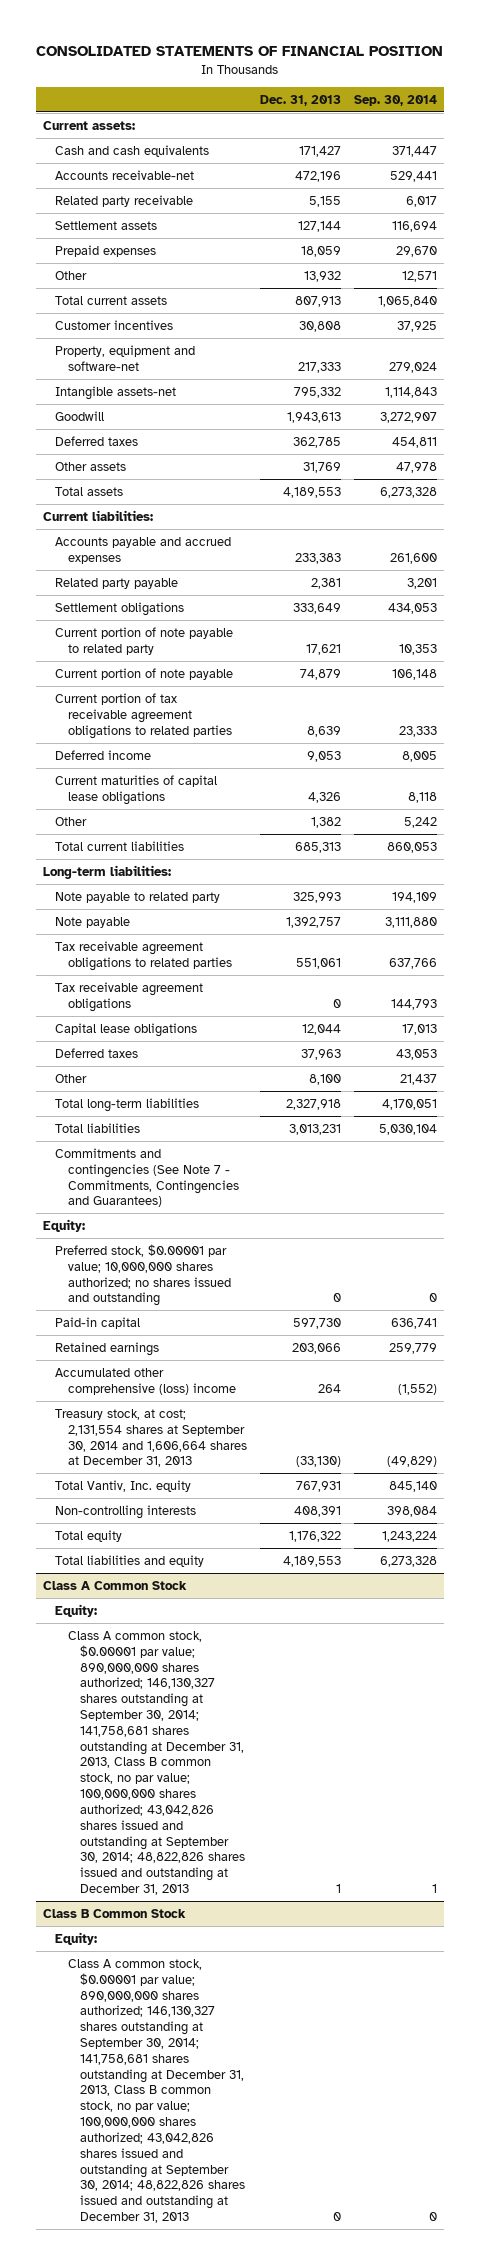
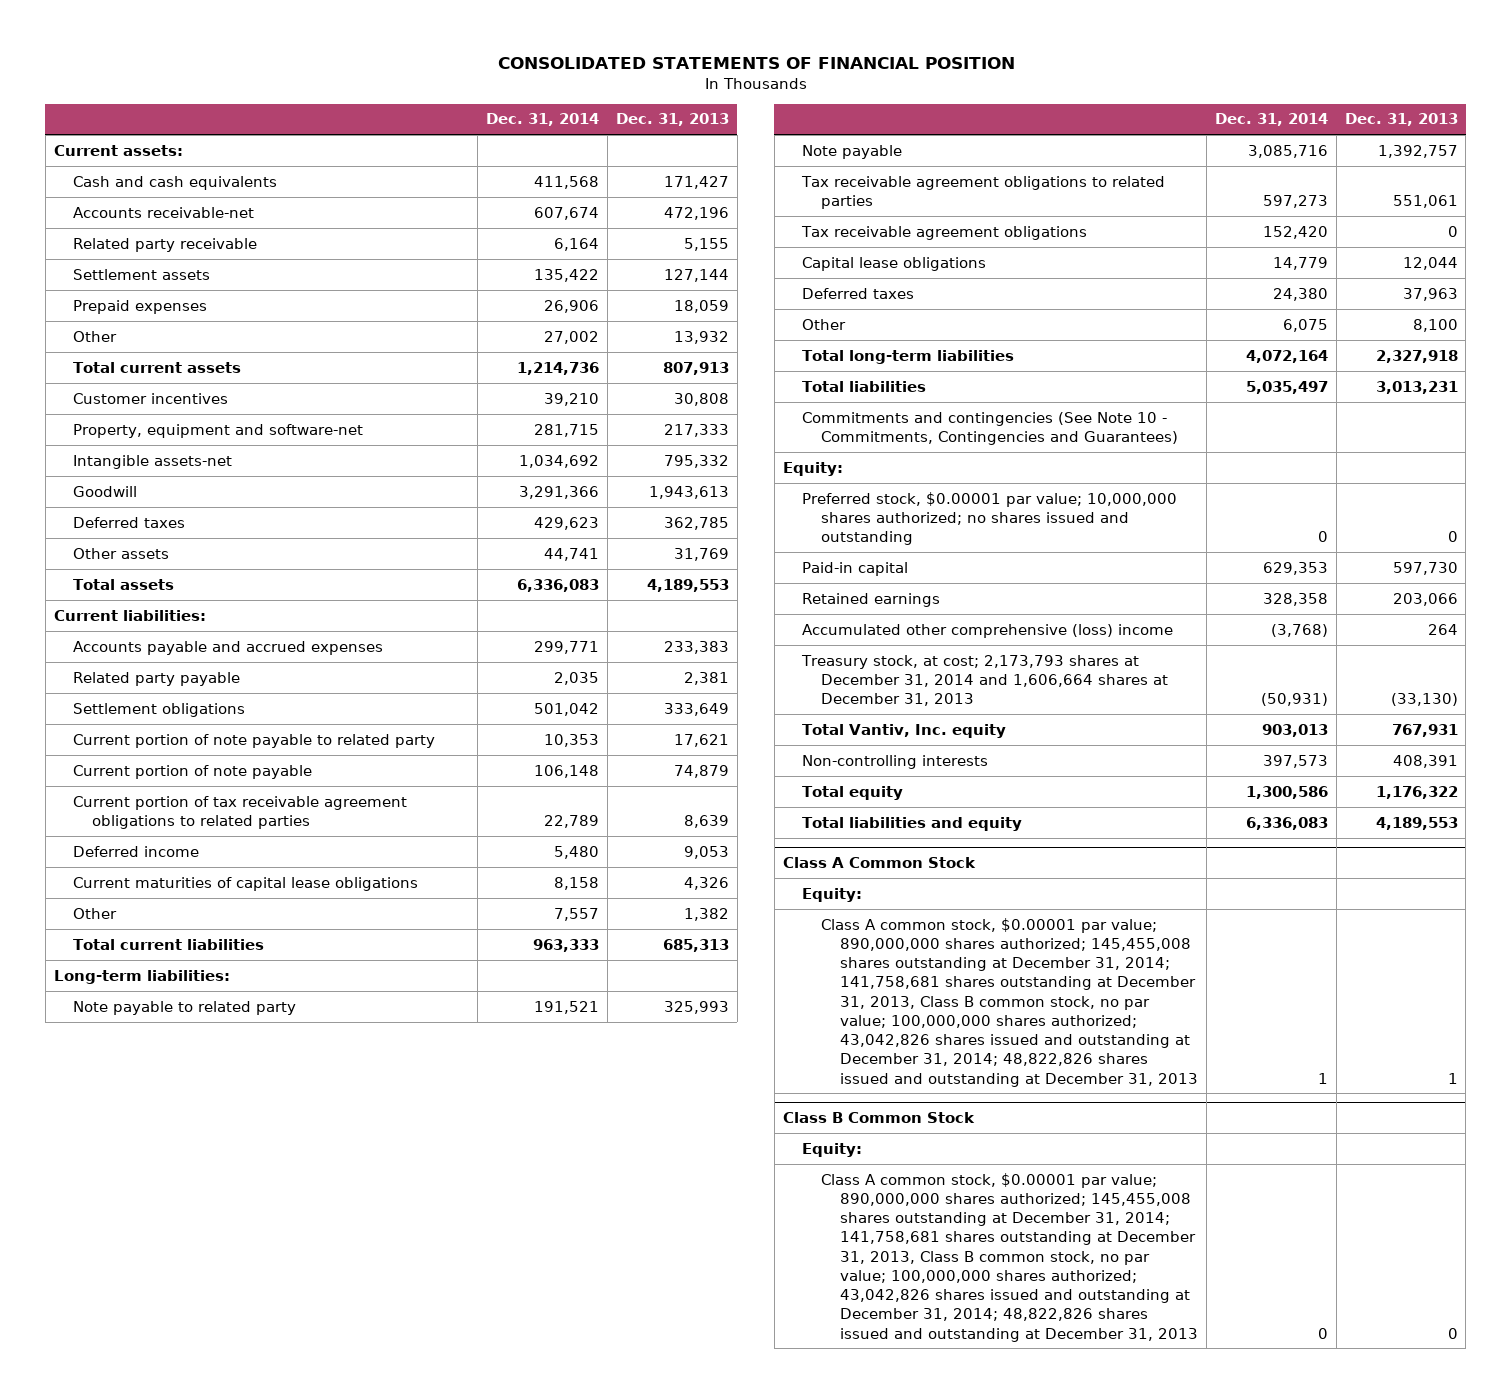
[354,94,438,106] Sep. 30, 2014 -> none
none -> [485,113,599,127] Dec. 31, 2014
[55,1147,239,1208] Commitments and contingencies (See Note 7 - Commitments, Contingencies and Guarantees) -> [801,411,1178,445] Commitments and contingencies (See Note 10 - Commitments, Contingencies and Guarantees)
[55,1408,247,1468] Treasury stock, at cost; 2,131,554 shares at September 30, 2014 and 1,606,664 shares at December 31, 2013 -> [800,654,1168,707] Treasury stock, at cost; 2,173,793 shares at December 31, 2014 and 1,606,664 shares at December 31, 2013
[67,1630,246,1896] Class A common stock, $0.00001 par value; 890,000,000 shares authorized; 146,130,327 shares outstanding at September 30, 2014; 141,758,681 shares outstanding at December 31, 2013, Class B common stock, no par value; 100,000,000 shares authorized; 43,042,826 shares issued and outstanding at September 30, 2014; 48,822,826 shares issued and outstanding at December 31, 2013 -> [820,917,1198,1087] Class A common stock, $0.00001 par value; 890,000,000 shares authorized; 145,455,008 shares outstanding at December 31, 2014; 141,758,681 shares outstanding at December 31, 2013, Class B common stock, no par value; 100,000,000 shares authorized; 43,042,826 shares issued and outstanding at December 31, 2014; 48,822,826 shares issued and outstanding at December 31, 2013
[67,1958,246,2224] Class A common stock, $0.00001 par value; 890,000,000 shares authorized; 146,130,327 shares outstanding at September 30, 2014; 141,758,681 shares outstanding at December 31, 2013, Class B common stock, no par value; 100,000,000 shares authorized; 43,042,826 shares issued and outstanding at September 30, 2014; 48,822,826 shares issued and outstanding at December 31, 2013 -> [820,1172,1198,1342] Class A common stock, $0.00001 par value; 890,000,000 shares authorized; 145,455,008 shares outstanding at December 31, 2014; 141,758,681 shares outstanding at December 31, 2013, Class B common stock, no par value; 100,000,000 shares authorized; 43,042,826 shares issued and outstanding at December 31, 2014; 48,822,826 shares issued and outstanding at December 31, 2013

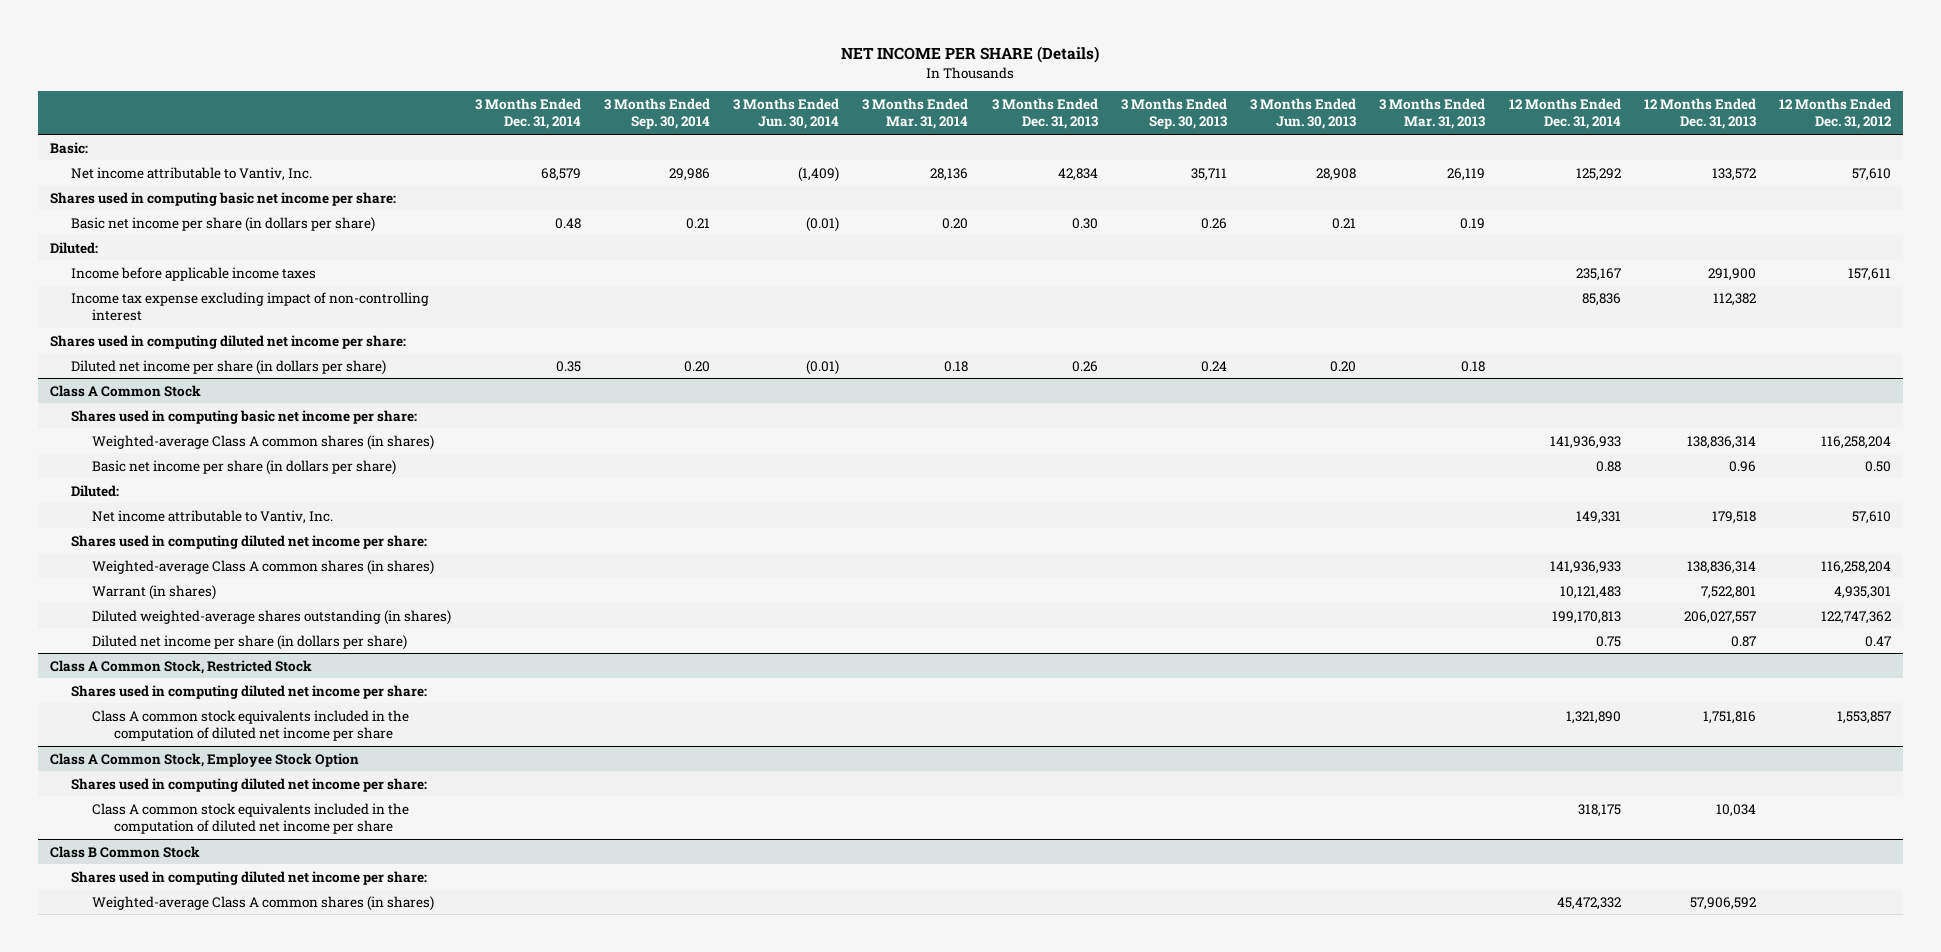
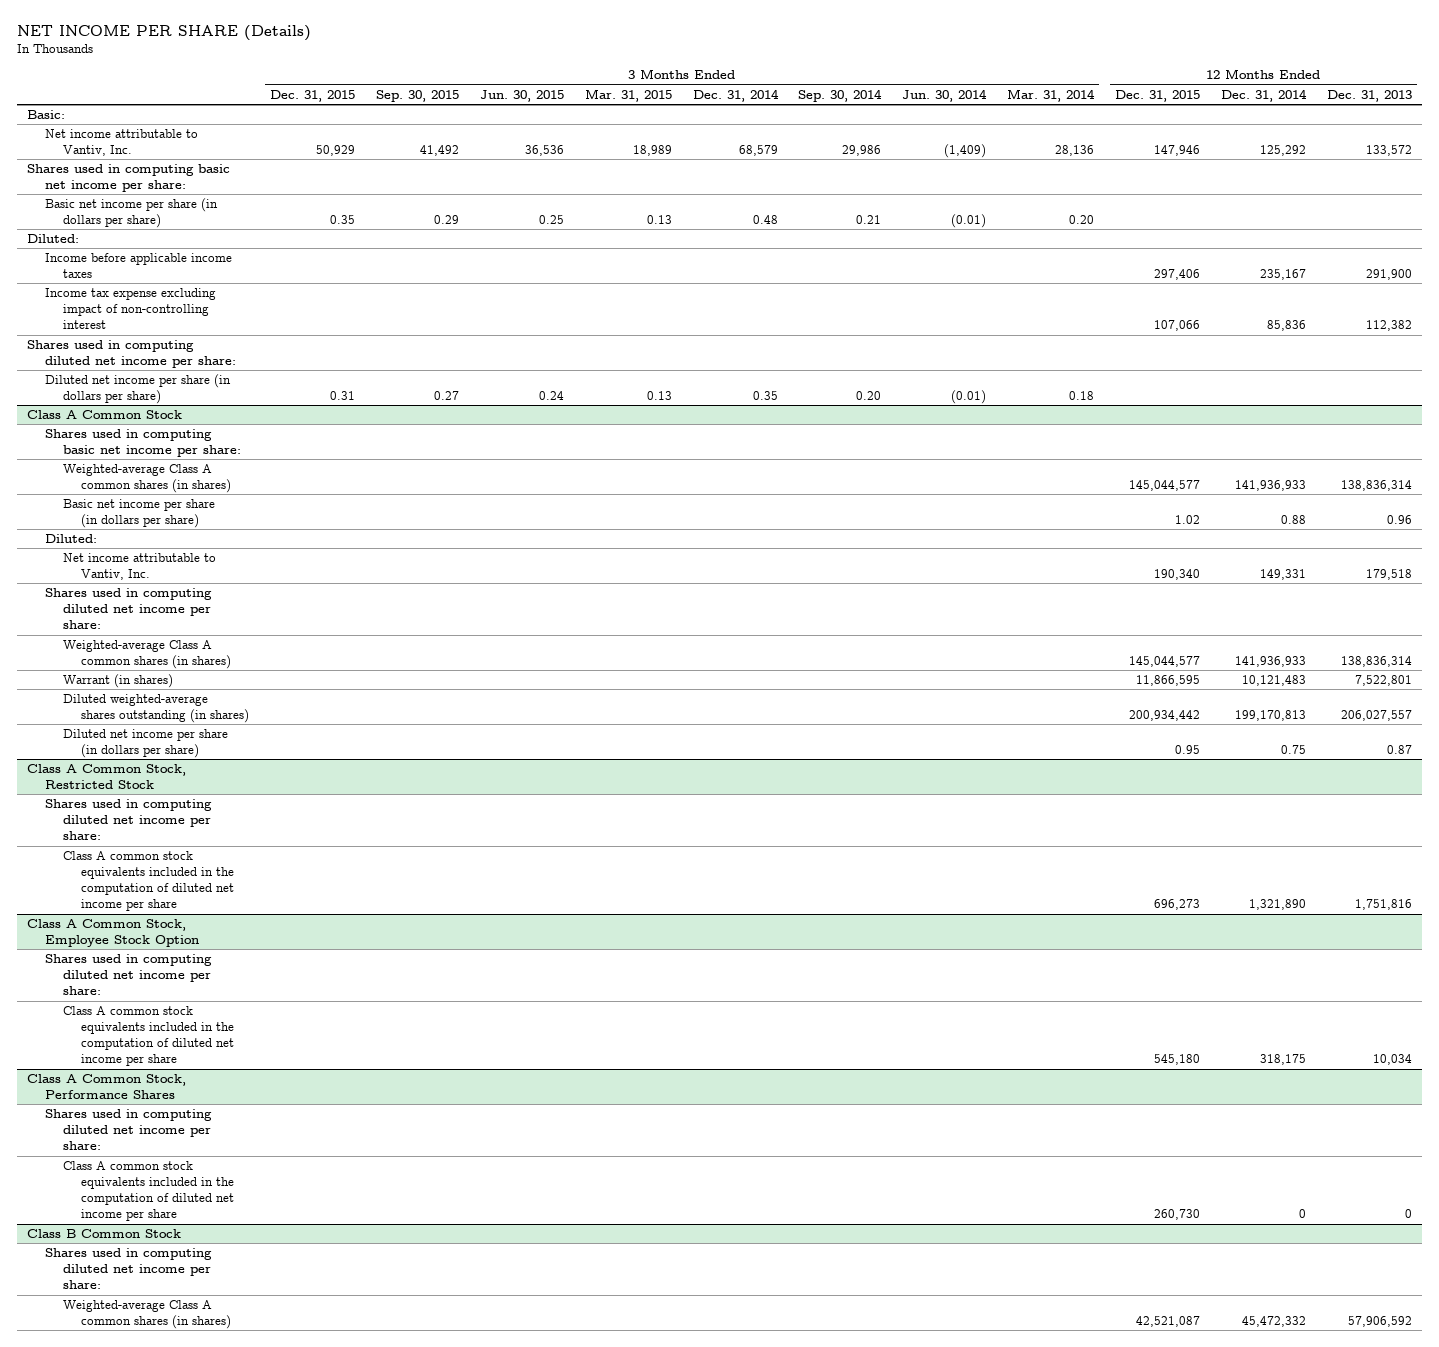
[991,97,1098,130] 3 Months Ended Dec. 31, 2013 -> none
[1120,97,1227,130] 3 Months Ended Sep. 30, 2013 -> none
[1250,97,1357,130] 3 Months Ended Jun. 30, 2013 -> none
[1379,97,1486,130] 3 Months Ended Mar. 31, 2013 -> none
[1779,97,1893,130] 12 Months Ended Dec. 31, 2012 -> none
none -> [270,89,356,102] Dec. 31, 2015
none -> [376,89,460,102] Sep. 30, 2015
none -> [479,89,564,102] Jun. 30, 2015
none -> [584,88,672,102] Mar. 31, 2015
none -> [1114,89,1200,102] Dec. 31, 2015
none -> [26,1073,186,1100] Class A Common Stock, Performance Shares
none -> [45,1108,213,1151] Shares used in computing diluted net income per share:
none -> [63,1160,235,1222] Class A common stock equivalents included in the computation of diluted net income per share

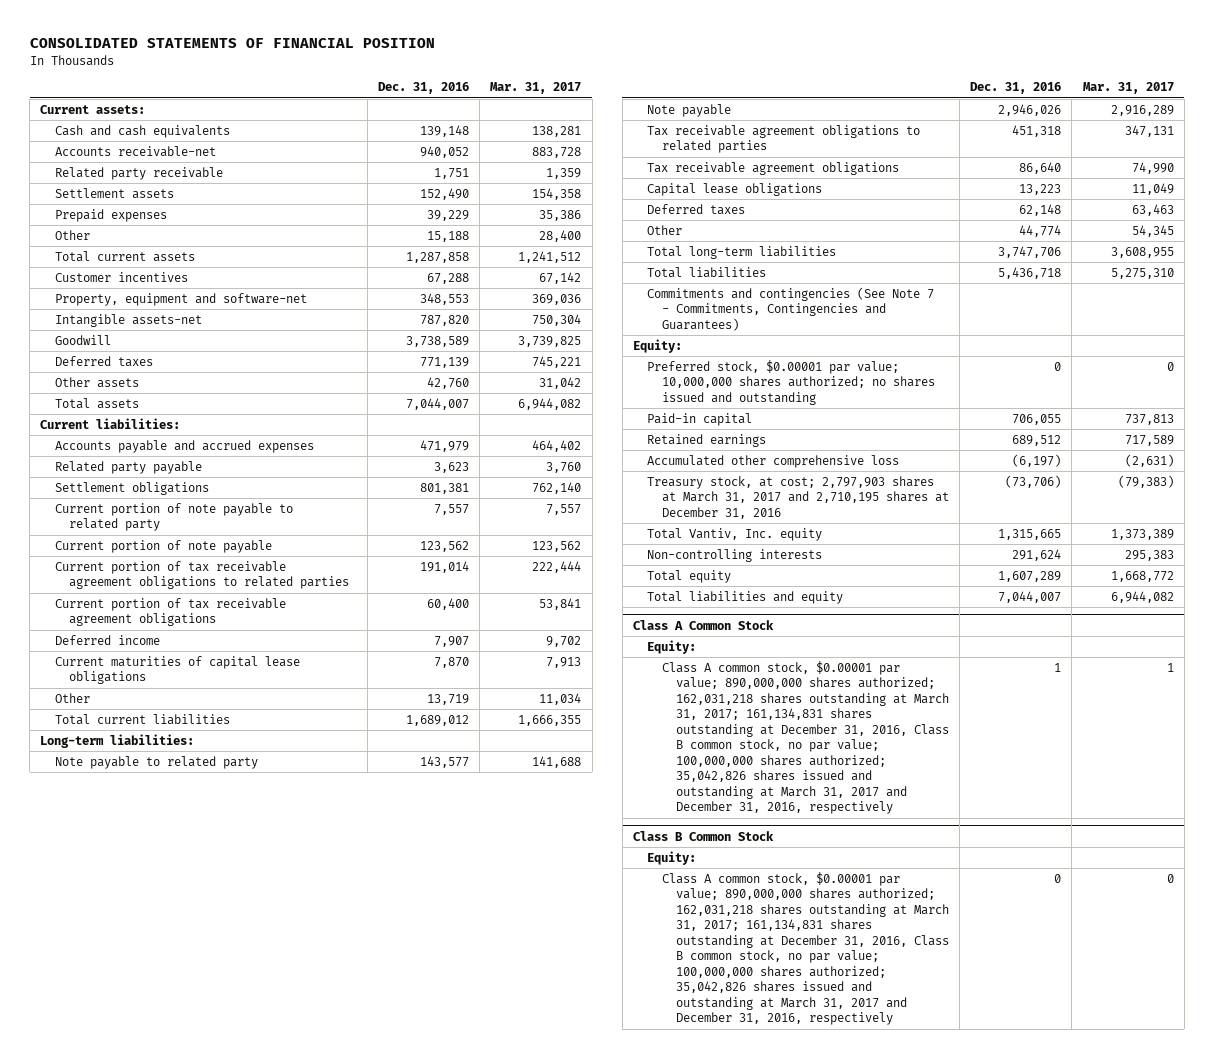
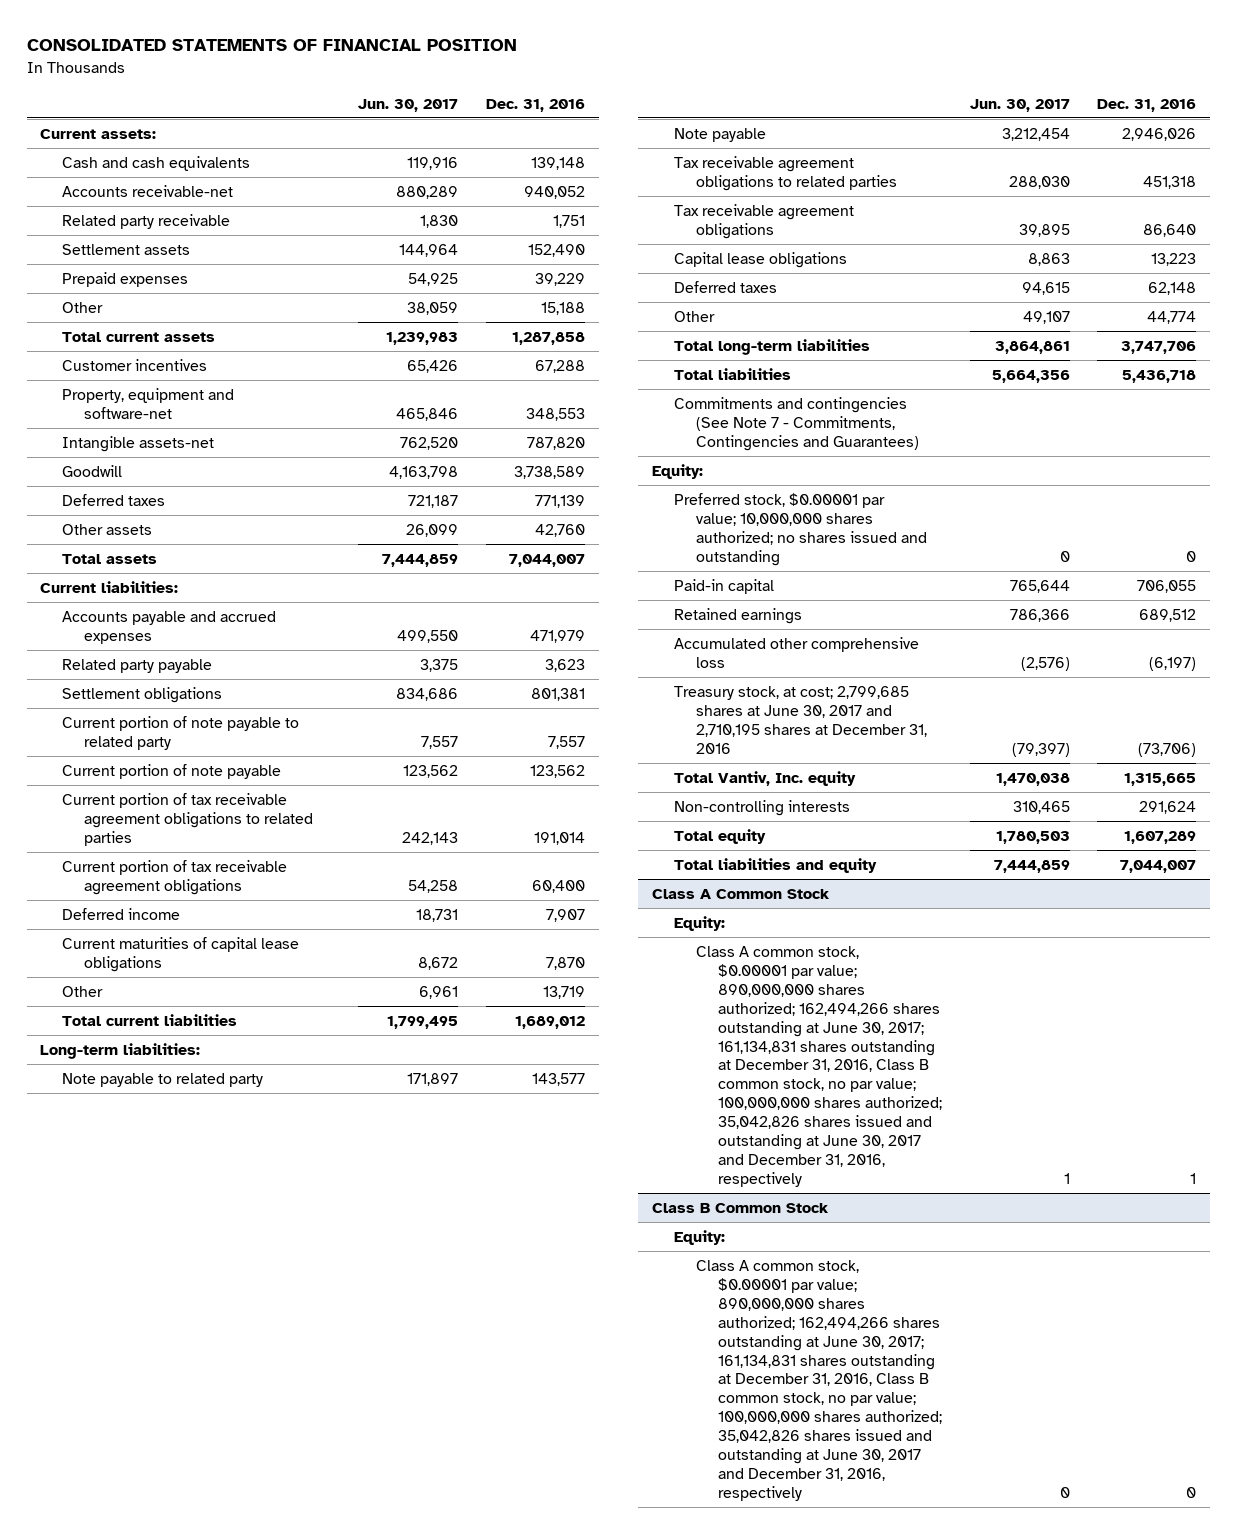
[490,82,582,95] Mar. 31, 2017 -> none
none -> [357,98,458,112] Jun. 30, 2017
[647,475,949,519] Treasury stock, at cost; 2,797,903 shares at March 31, 2017 and 2,710,195 shares at December 31, 2016 -> [673,686,927,754] Treasury stock, at cost; 2,799,685 shares at June 30, 2017 and 2,710,195 shares at December 31, 2016
[661,660,949,815] Class A common stock, $0.00001 par value; 890,000,000 shares authorized; 162,031,218 shares outstanding at March 31, 2017; 161,134,831 shares outstanding at December 31, 2016, Class B common stock, no par value; 100,000,000 shares authorized; 35,042,826 shares issued and outstanding at March 31, 2017 and December 31, 2016, respectively -> [695,946,942,1187] Class A common stock, $0.00001 par value; 890,000,000 shares authorized; 162,494,266 shares outstanding at June 30, 2017; 161,134,831 shares outstanding at December 31, 2016, Class B common stock, no par value; 100,000,000 shares authorized; 35,042,826 shares issued and outstanding at June 30, 2017 and December 31, 2016, respectively
[661,871,949,1026] Class A common stock, $0.00001 par value; 890,000,000 shares authorized; 162,031,218 shares outstanding at March 31, 2017; 161,134,831 shares outstanding at December 31, 2016, Class B common stock, no par value; 100,000,000 shares authorized; 35,042,826 shares issued and outstanding at March 31, 2017 and December 31, 2016, respectively -> [695,1260,942,1501] Class A common stock, $0.00001 par value; 890,000,000 shares authorized; 162,494,266 shares outstanding at June 30, 2017; 161,134,831 shares outstanding at December 31, 2016, Class B common stock, no par value; 100,000,000 shares authorized; 35,042,826 shares issued and outstanding at June 30, 2017 and December 31, 2016, respectively

